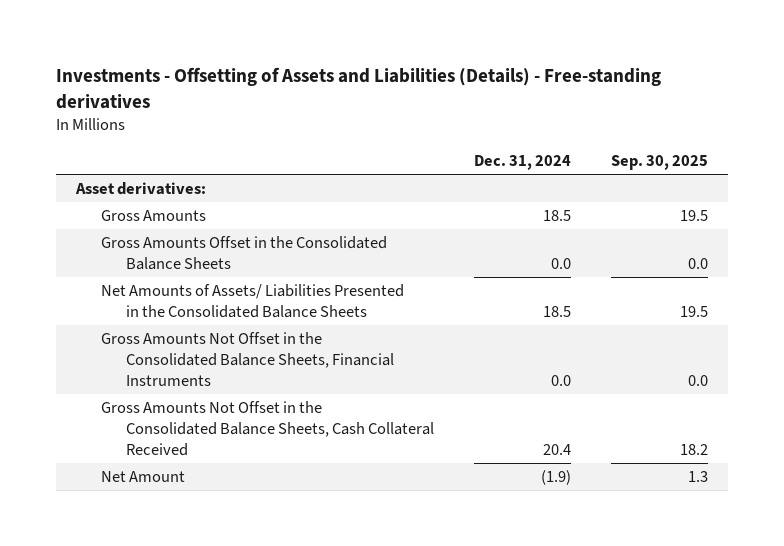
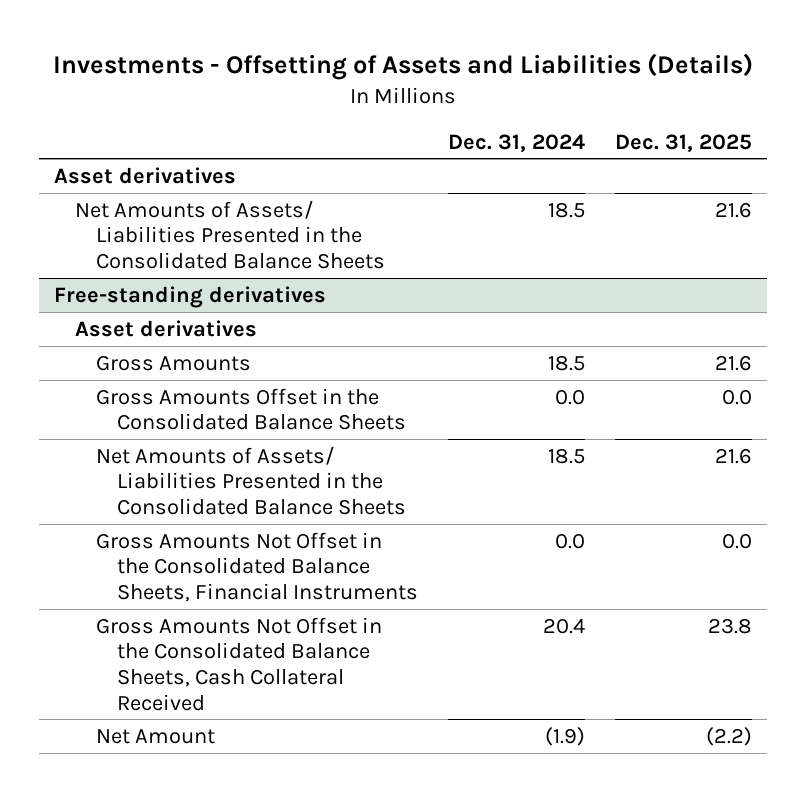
[56,67,662,109] Investments - Offsetting of Assets and Liabilities (Details) - Free-standing derivatives -> [52,53,753,81] Investments - Offsetting of Assets and Liabilities (Details)
[610,155,708,171] Sep. 30, 2025 -> none
none -> [614,133,752,152] Dec. 31, 2025
[75,182,207,196] Asset derivatives: -> [53,166,236,184] Asset derivatives
none -> [74,199,385,270] Net Amounts of Assets/ Liabilities Presented in the Consolidated Balance Sheets
none -> [53,285,326,308] Free-standing derivatives
none -> [74,319,257,337] Asset derivatives

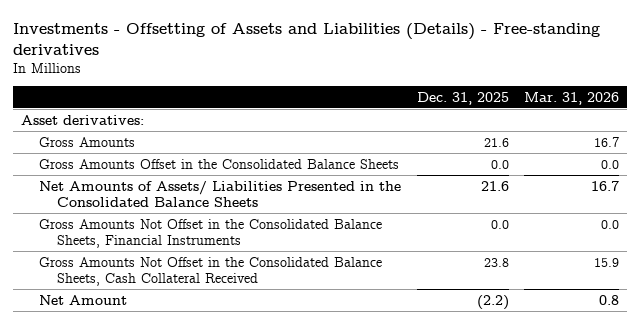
[52,53,753,81] Investments - Offsetting of Assets and Liabilities (Details) -> [13,23,601,55] Investments - Offsetting of Assets and Liabilities (Details) - Free-standing derivatives
[447,133,585,152] Dec. 31, 2024 -> none
none -> [524,91,620,105] Mar. 31, 2026
[74,199,385,270] Net Amounts of Assets/ Liabilities Presented in the Consolidated Balance Sheets -> none
[53,285,326,308] Free-standing derivatives -> none
[74,319,257,337] Asset derivatives -> none
[53,166,236,184] Asset derivatives -> [21,114,145,125] Asset derivatives:

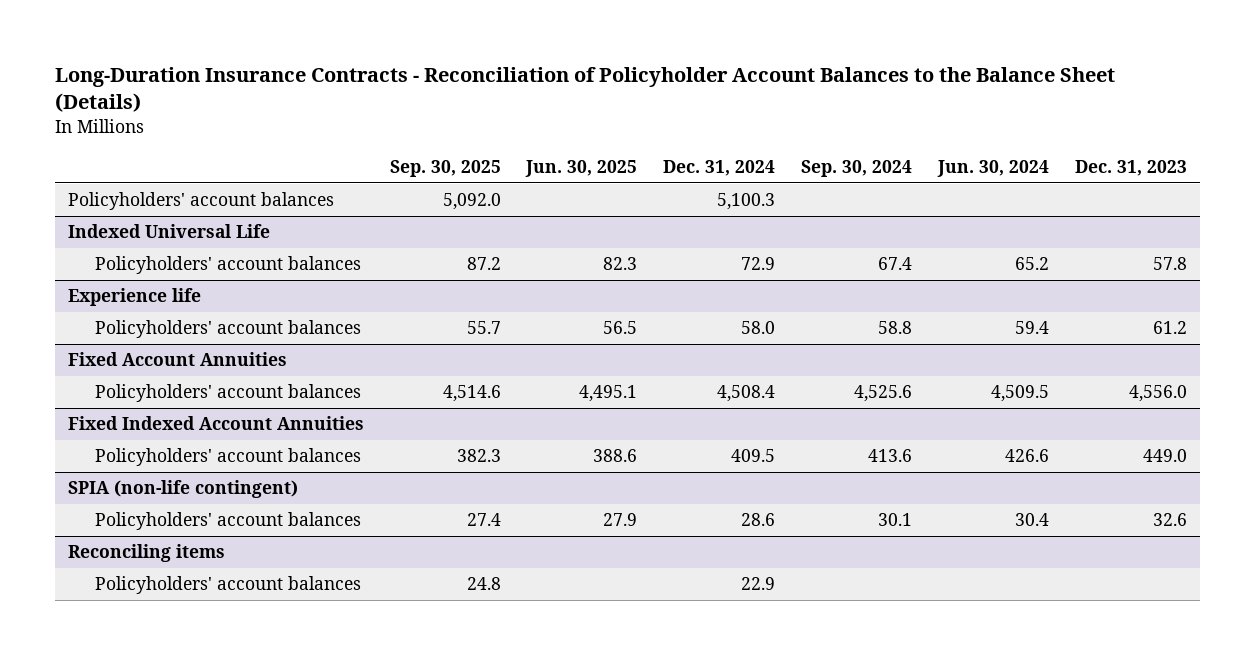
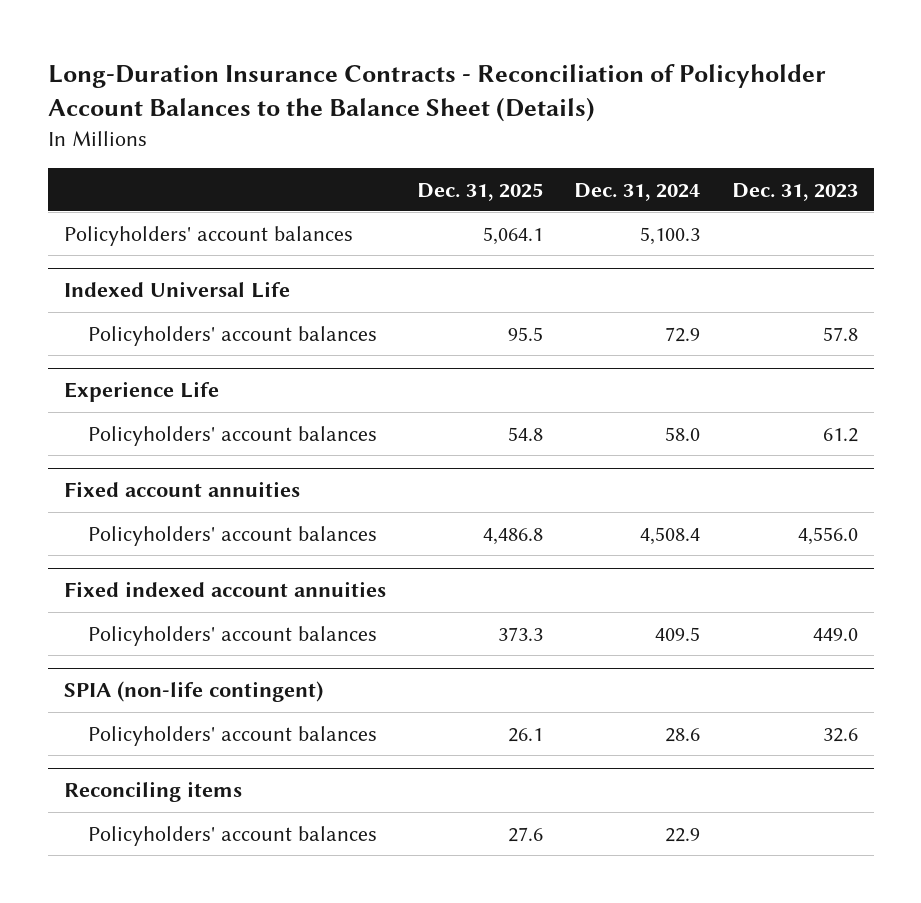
[389,160,501,178] Sep. 30, 2025 -> none
[525,160,638,178] Jun. 30, 2025 -> none
[801,160,913,178] Sep. 30, 2024 -> none
[937,160,1050,178] Jun. 30, 2024 -> none
none -> [416,182,543,201] Dec. 31, 2025
[67,288,201,307] Experience life -> [63,381,219,403] Experience Life
[67,352,287,367] Fixed Account Annuities -> [63,481,300,498] Fixed account annuities
[67,416,364,431] Fixed Indexed Account Annuities -> [63,581,386,598] Fixed indexed account annuities

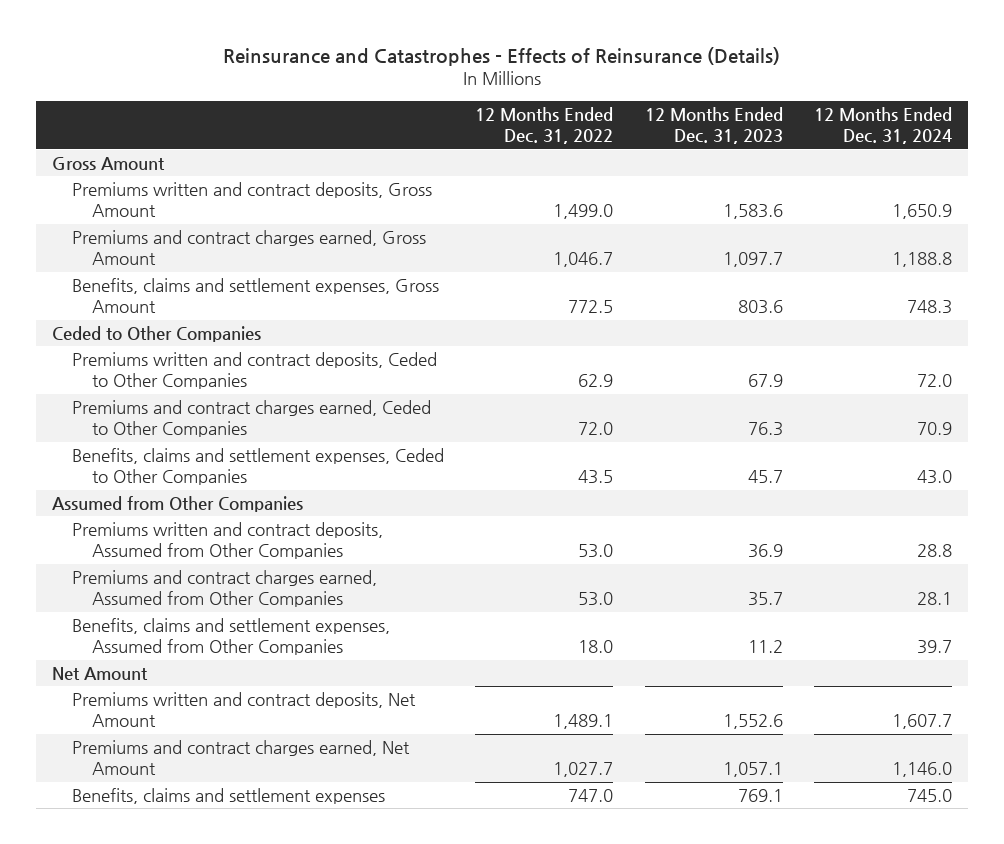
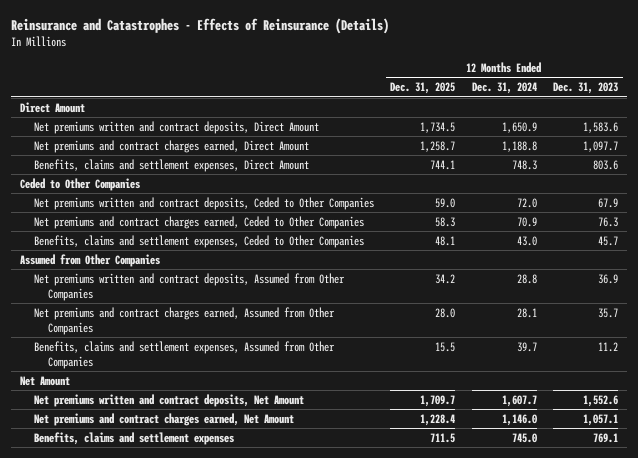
[475,106,614,145] 12 Months Ended Dec. 31, 2022 -> none
none -> [390,82,456,95] Dec. 31, 2025
[52,157,166,171] Gross Amount -> [19,101,85,113] Direct Amount
[71,182,432,218] Premiums written and contract deposits, Gross Amount -> [33,120,319,134] Net premiums written and contract deposits, Direct Amount
[71,230,426,266] Premiums and contract charges earned, Gross Amount -> [33,139,309,153] Net premiums and contract charges earned, Direct Amount
[71,278,439,314] Benefits, claims and settlement expenses, Gross Amount -> [33,158,309,172] Benefits, claims and settlement expenses, Direct Amount
[71,352,437,390] Premiums written and contract deposits, Ceded to Other Companies -> [33,196,374,210] Net premiums written and contract deposits, Ceded to Other Companies
[71,400,431,438] Premiums and contract charges earned, Ceded to Other Companies -> [33,215,364,229] Net premiums and contract charges earned, Ceded to Other Companies
[71,522,383,560] Premiums written and contract deposits, Assumed from Other Companies -> [33,272,345,301] Net premiums written and contract deposits, Assumed from Other Companies
[71,570,377,608] Premiums and contract charges earned, Assumed from Other Companies -> [33,306,335,335] Net premiums and contract charges earned, Assumed from Other Companies
[71,692,416,728] Premiums written and contract deposits, Net Amount -> [33,393,304,407] Net premiums written and contract deposits, Net Amount
[71,740,410,776] Premiums and contract charges earned, Net Amount -> [33,412,294,426] Net premiums and contract charges earned, Net Amount

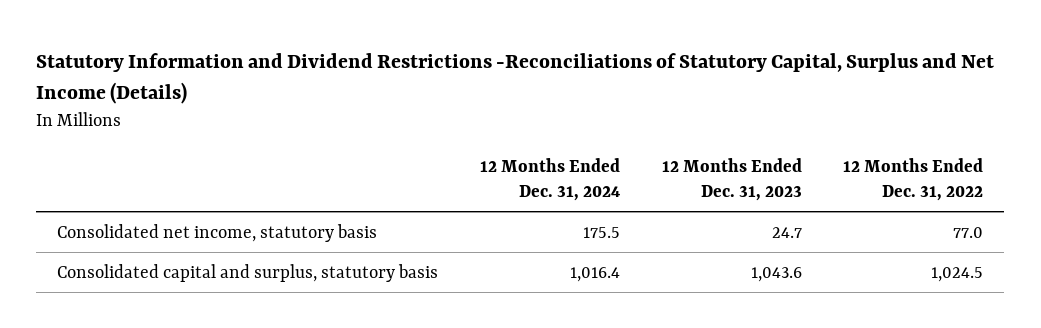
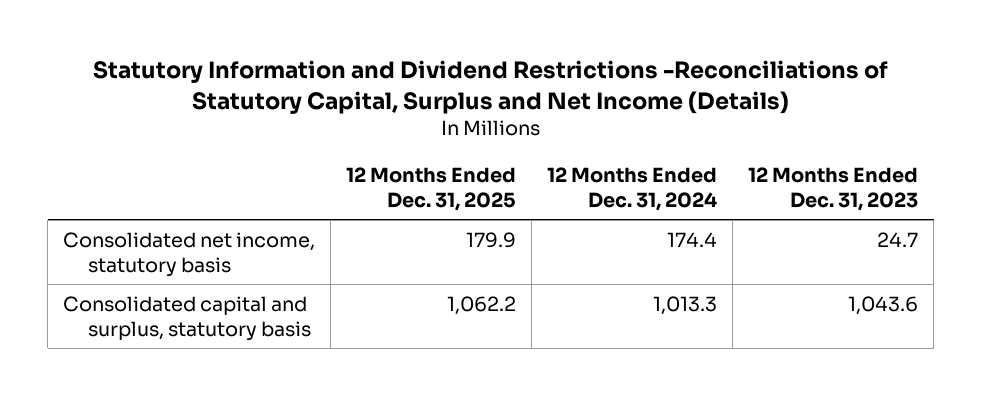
[843,157,984,202] 12 Months Ended Dec. 31, 2022 -> none
none -> [346,166,517,211] 12 Months Ended Dec. 31, 2025
[582,226,620,238] 175.5 -> [667,231,718,247] 174.4
[569,266,620,282] 1,016.4 -> [653,295,718,315] 1,013.3

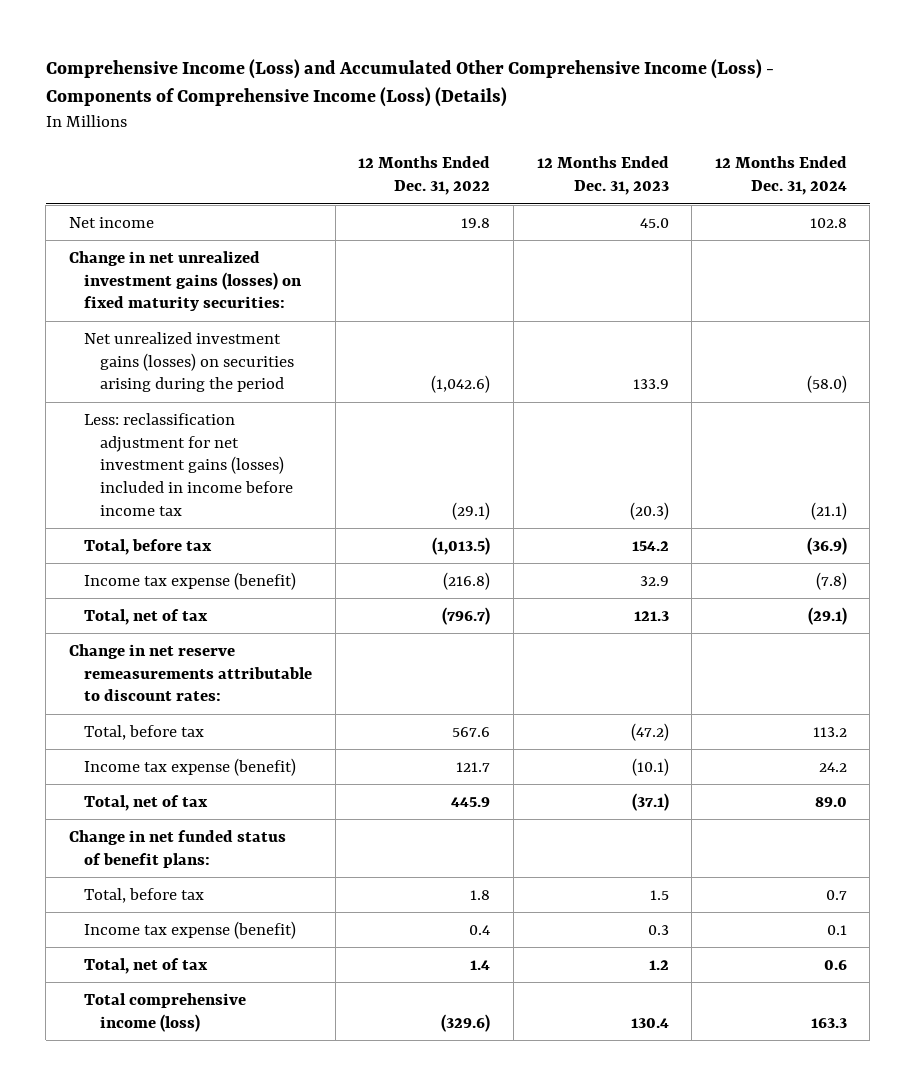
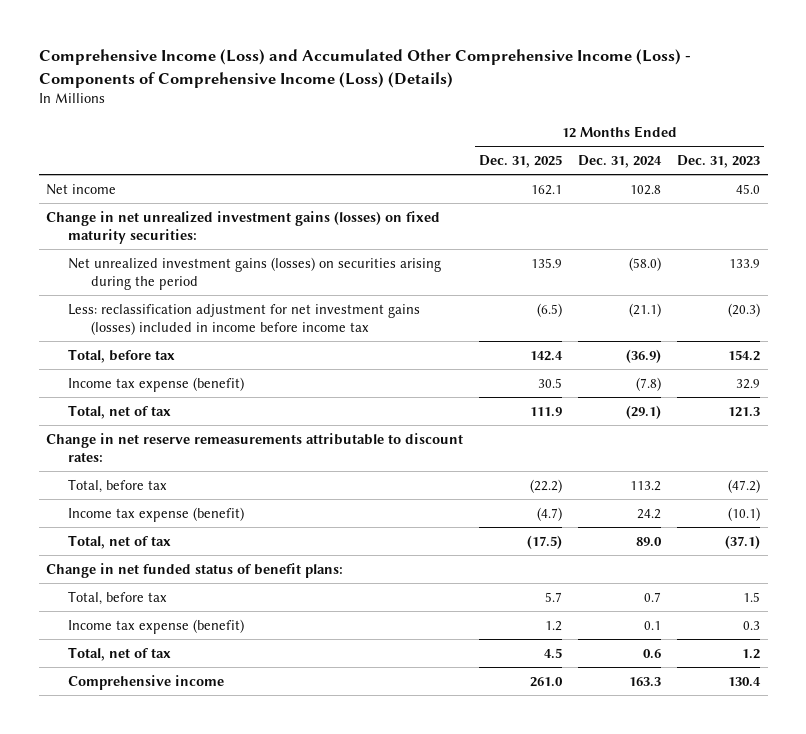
[358,156,491,196] 12 Months Ended Dec. 31, 2022 -> none
none -> [479,154,563,168] Dec. 31, 2025
[84,992,247,1032] Total comprehensive income (loss) -> [68,674,225,690] Comprehensive income

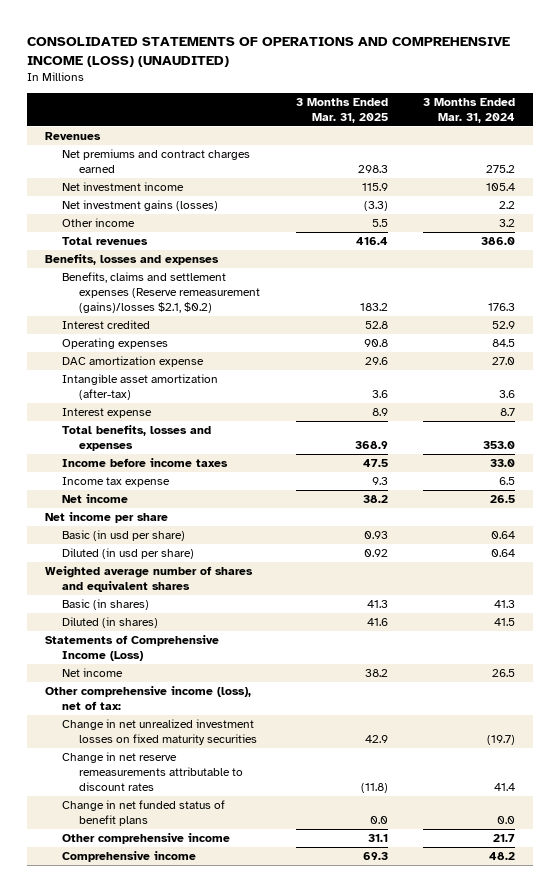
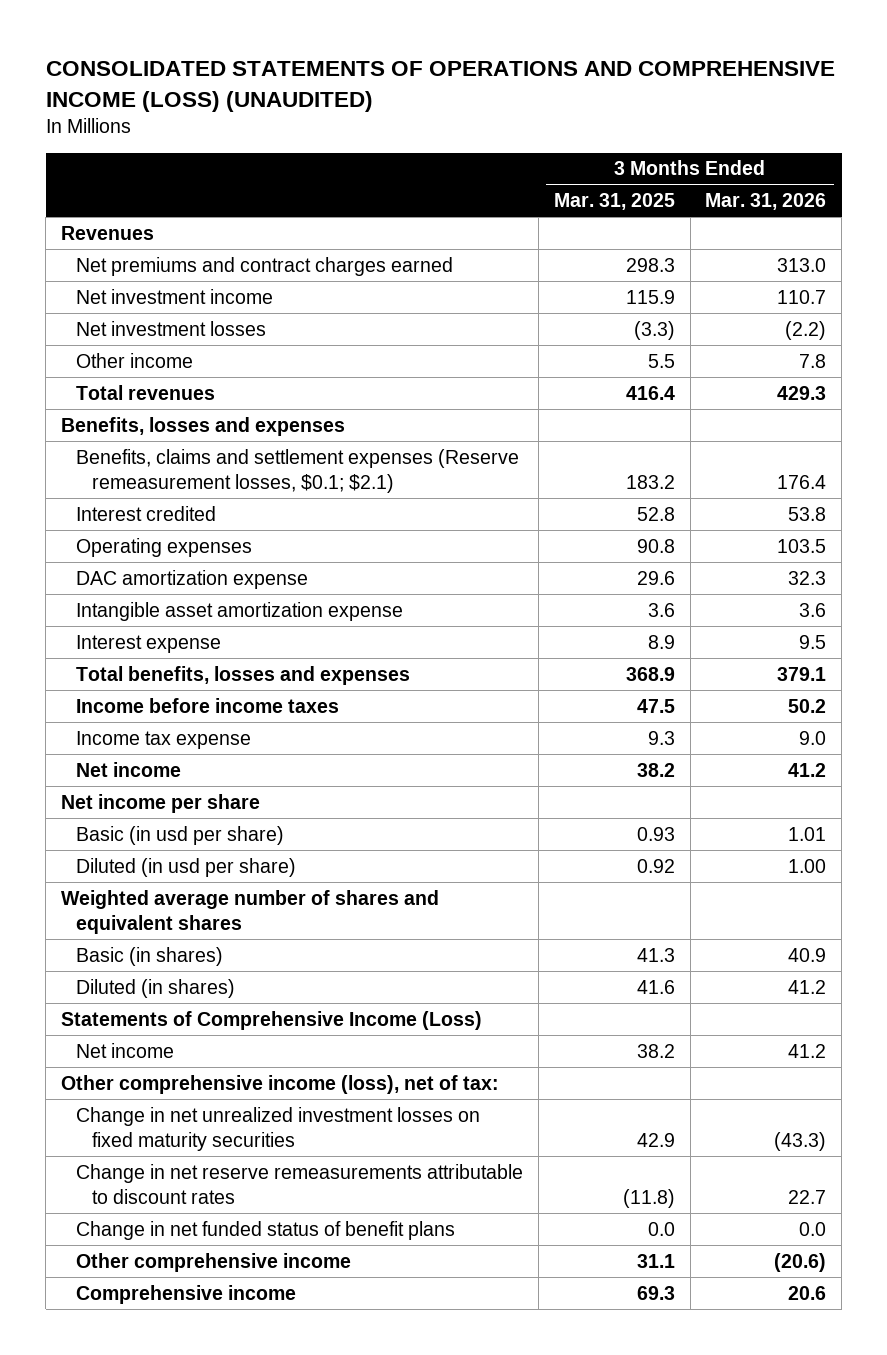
[422,98,515,124] 3 Months Ended Mar. 31, 2024 -> none
none -> [705,193,827,211] Mar. 31, 2026
[62,200,219,212] Net investment gains (losses) -> [76,320,267,336] Net investment losses
[62,272,261,313] Benefits, claims and settlement expenses (Reserve remeasurement (gains)/losses $2.1, $0.2) -> [76,448,520,493] Benefits, claims and settlement expenses (Reserve remeasurement losses, $0.1; $2.1)
[62,374,219,400] Intangible asset amortization (after-tax) -> [76,601,404,621] Intangible asset amortization expense

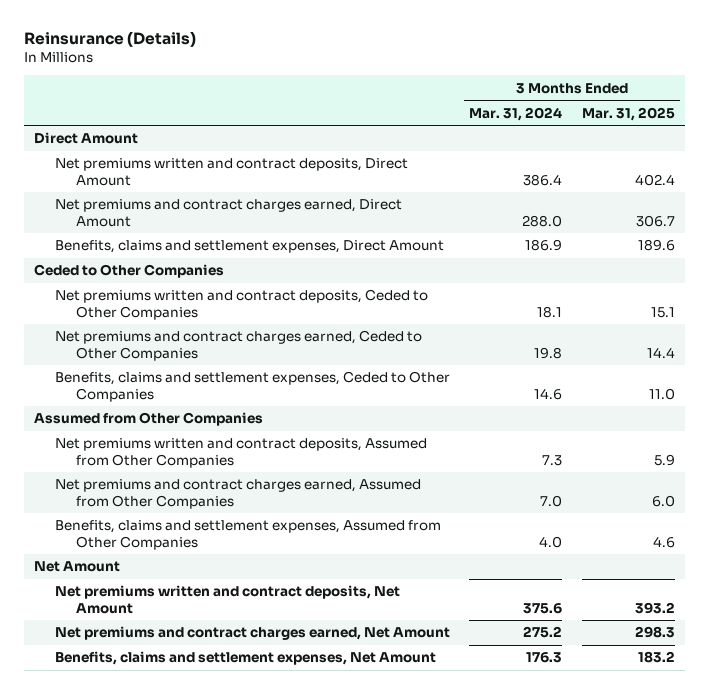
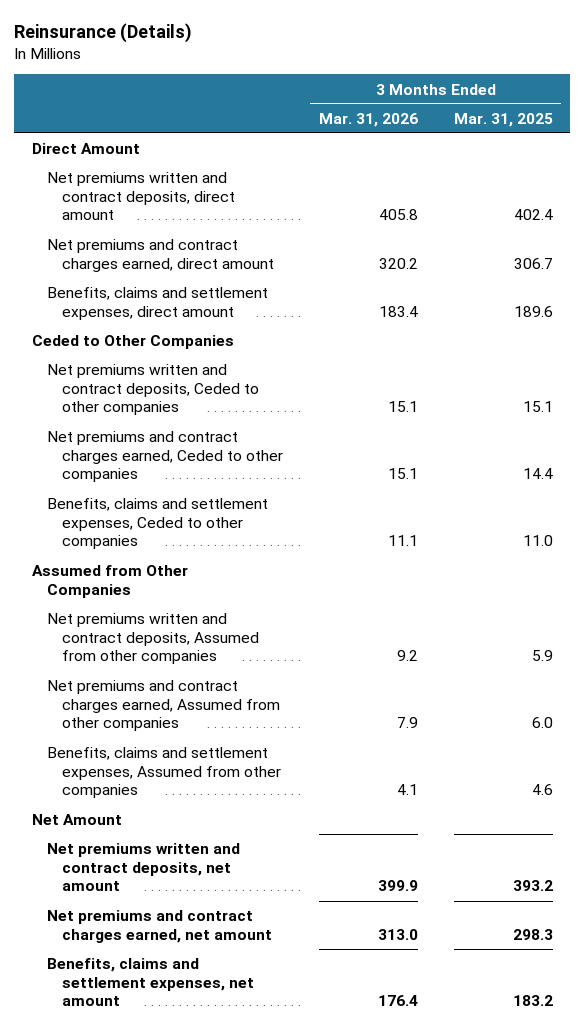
[469,106,563,121] Mar. 31, 2024 -> none
none -> [318,112,418,127] Mar. 31, 2026
[54,158,408,186] Net premiums written and contract deposits, Direct Amount -> [46,172,236,221] Net premiums written and contract deposits, direct amount
[54,199,402,227] Net premiums and contract charges earned, Direct Amount -> [46,239,275,272] Net premiums and contract charges earned, direct amount
[54,240,444,254] Benefits, claims and settlement expenses, Direct Amount -> [46,287,268,320] Benefits, claims and settlement expenses, direct amount
[54,289,428,320] Net premiums written and contract deposits, Ceded to Other Companies -> [46,364,260,416] Net premiums written and contract deposits, Ceded to other companies
[54,330,422,361] Net premiums and contract charges earned, Ceded to Other Companies -> [46,431,284,483] Net premiums and contract charges earned, Ceded to other companies
[54,371,450,402] Benefits, claims and settlement expenses, Ceded to Other Companies -> [46,498,268,550] Benefits, claims and settlement expenses, Ceded to other companies
[54,438,427,468] Net premiums written and contract deposits, Assumed from Other Companies -> [46,613,260,665] Net premiums written and contract deposits, Assumed from other companies
[54,479,421,509] Net premiums and contract charges earned, Assumed from Other Companies -> [46,680,281,732] Net premiums and contract charges earned, Assumed from other companies
[54,520,441,550] Benefits, claims and settlement expenses, Assumed from Other Companies -> [46,747,282,799] Benefits, claims and settlement expenses, Assumed from other companies
[54,585,400,614] Net premiums written and contract deposits, Net Amount -> [46,843,240,892] Net premiums written and contract deposits, net amount
[54,626,450,641] Net premiums and contract charges earned, Net Amount -> [46,910,273,943] Net premiums and contract charges earned, net amount
[54,651,436,666] Benefits, claims and settlement expenses, Net Amount -> [46,958,255,1007] Benefits, claims and settlement expenses, net amount

